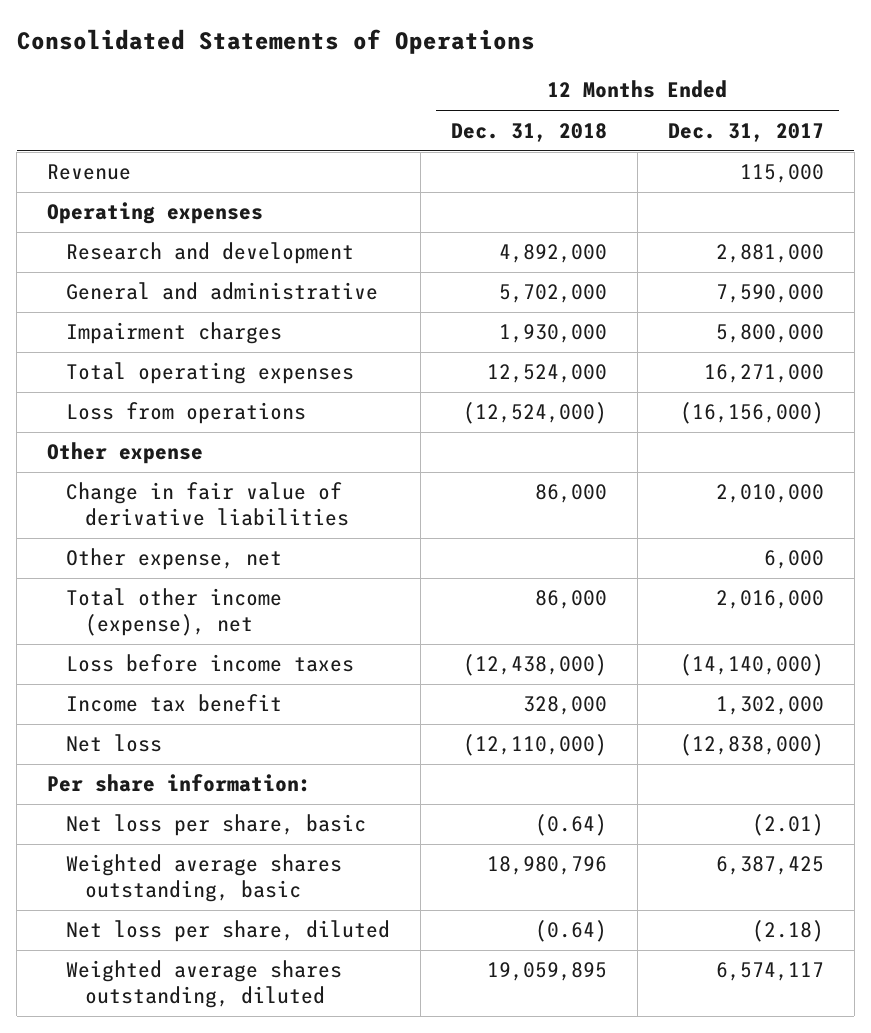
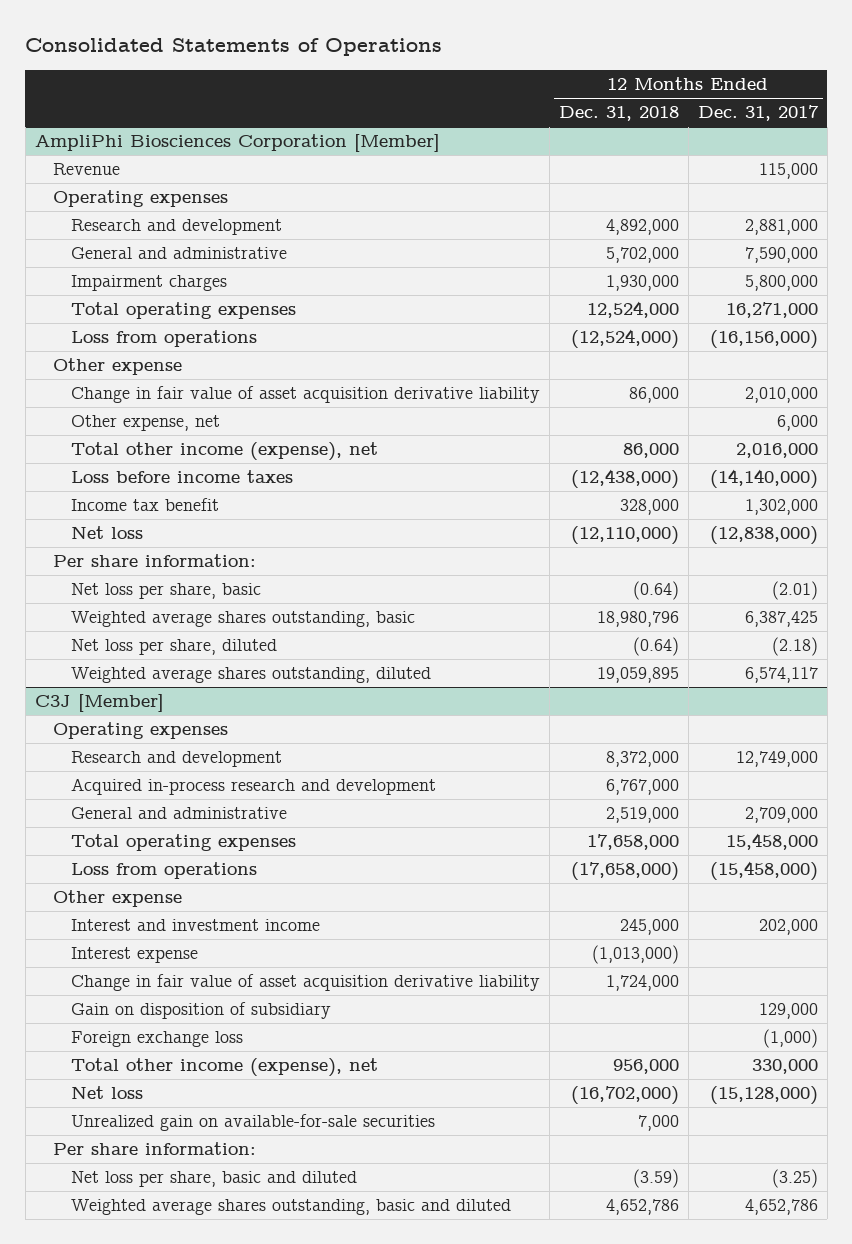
none -> [34,134,440,153] AmpliPhi Biosciences Corporation [Member]
[66,482,349,527] Change in fair value of derivative liabilities -> [71,386,541,404] Change in fair value of asset acquisition derivative liability
none -> [34,694,164,713] C3J [Member]
none -> [52,722,228,740] Operating expenses
none -> [71,751,283,768] Research and development
none -> [71,778,437,796] Acquired in-process research and development
none -> [71,807,288,820] General and administrative
none -> [71,834,297,852] Total operating expenses
none -> [71,862,258,880] Loss from operations
none -> [52,890,182,908] Other expense
none -> [71,919,321,932] Interest and investment income
none -> [71,947,199,964] Interest expense
none -> [71,974,541,992] Change in fair value of asset acquisition derivative liability
none -> [71,1002,332,1020] Gain on disposition of subsidiary
none -> [71,1031,244,1048] Foreign exchange loss
none -> [71,1058,379,1078] Total other income (expense), net
none -> [71,1086,144,1100] Net loss
none -> [71,1114,436,1132] Unrealized gain on available-for-sale securities
none -> [52,1142,256,1156] Per share information:
none -> [71,1171,358,1188] Net loss per share, basic and diluted
none -> [71,1199,512,1216] Weighted average shares outstanding, basic and diluted

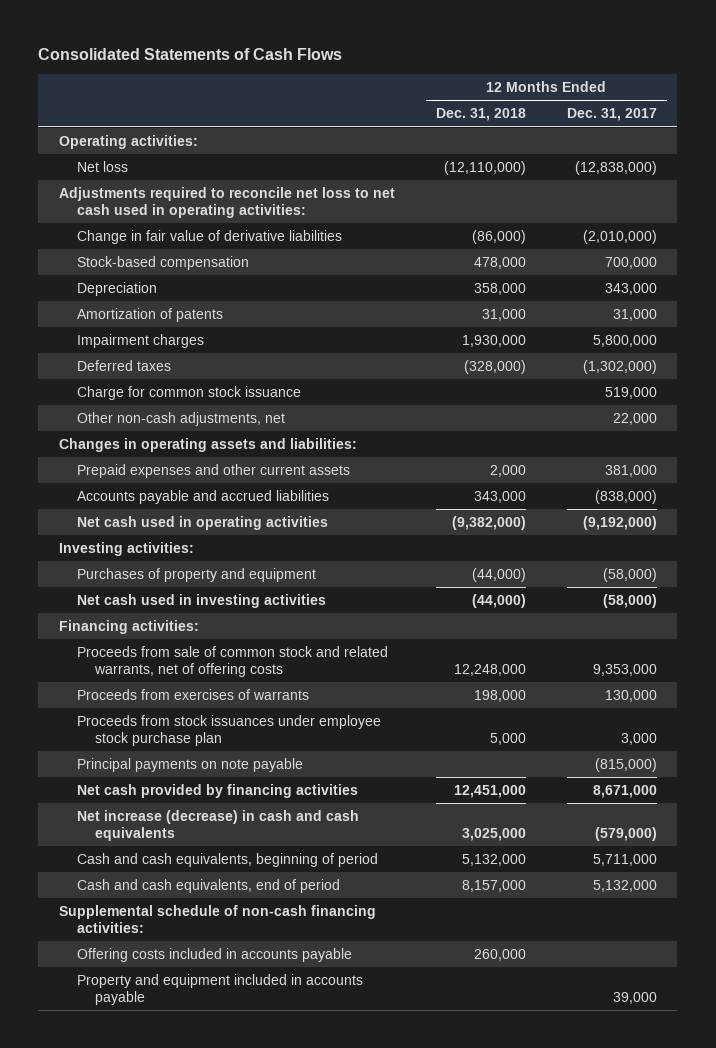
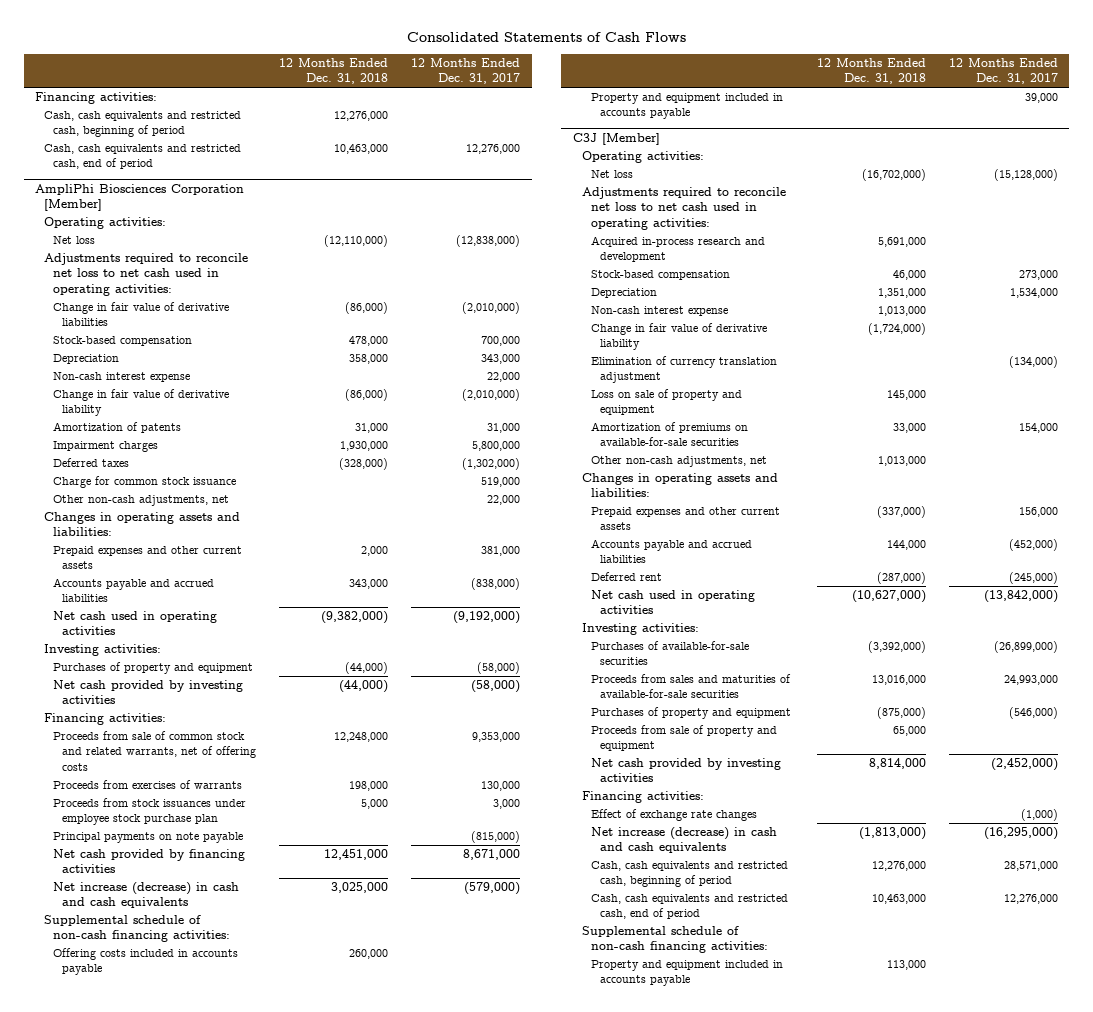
none -> [35,92,158,105] Financing activities:
none -> [44,111,242,138] Cash, cash equivalents and restricted cash, beginning of period
none -> [44,144,242,170] Cash, cash equivalents and restricted cash, end of period
none -> [35,183,245,211] AmpliPhi Biosciences Corporation [Member]
none -> [53,372,191,383] Non-cash interest expense
none -> [53,389,230,417] Change in fair value of derivative liability
[76,593,326,608] Net cash used in investing activities -> [53,680,244,705] Net cash provided by investing activities
[76,852,378,867] Cash and cash equivalents, beginning of period -> none
[76,878,340,893] Cash and cash equivalents, end of period -> none
none -> [572,132,660,145] C3J [Member]
none -> [581,151,704,164] Operating activities:
none -> [590,170,633,179] Net loss
none -> [581,187,786,230] Adjustments required to reconcile net loss to net cash used in operating activities:
none -> [590,236,765,263] Acquired in-process research and development
none -> [590,270,730,281] Stock-based compensation
none -> [590,288,657,299] Depreciation
none -> [590,306,728,317] Non-cash interest expense
none -> [590,323,767,351] Change in fair value of derivative liability
none -> [590,356,777,384] Elimination of currency translation adjustment
none -> [590,389,742,416] Loss on sale of property and equipment
none -> [590,422,748,447] Amortization of premiums on available-for-sale securities
none -> [590,456,767,468] Other non-cash adjustments, net
none -> [581,473,778,498] Changes in operating assets and liabilities:
none -> [590,507,780,531] Prepaid expenses and other current assets
none -> [590,539,752,564] Accounts payable and accrued liabilities
none -> [590,572,662,582] Deferred rent
none -> [590,590,755,615] Net cash used in operating activities
none -> [581,623,699,636] Investing activities:
none -> [590,641,749,666] Purchases of available-for-sale securities
none -> [590,674,791,699] Proceeds from sales and maturities of available-for-sale securities
none -> [590,707,791,720] Purchases of property and equipment
none -> [590,725,777,752] Proceeds from sale of property and equipment
none -> [590,758,781,783] Net cash provided by investing activities
none -> [581,791,704,804] Financing activities:
none -> [590,809,757,822] Effect of exchange rate changes
none -> [590,827,777,854] Net increase (decrease) in cash and cash equivalents
none -> [590,861,788,888] Cash, cash equivalents and restricted cash, beginning of period
none -> [590,894,788,920] Cash, cash equivalents and restricted cash, end of period
none -> [581,926,768,954] Supplemental schedule of non-cash financing activities:
none -> [590,960,783,987] Property and equipment included in accounts payable

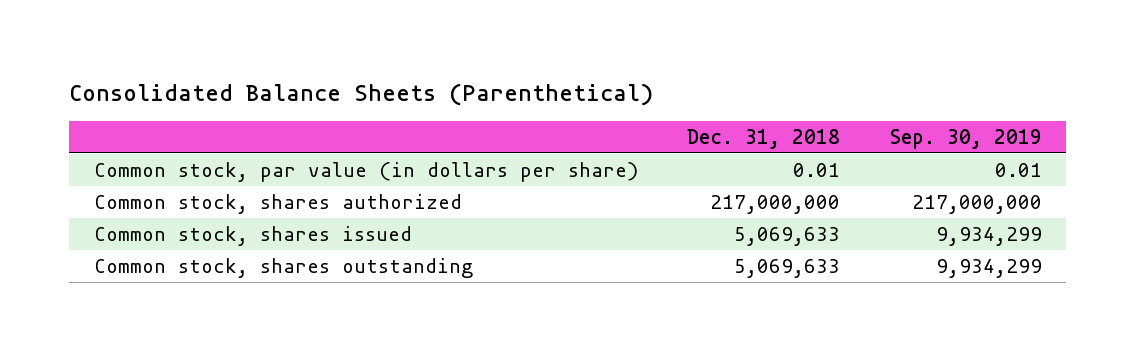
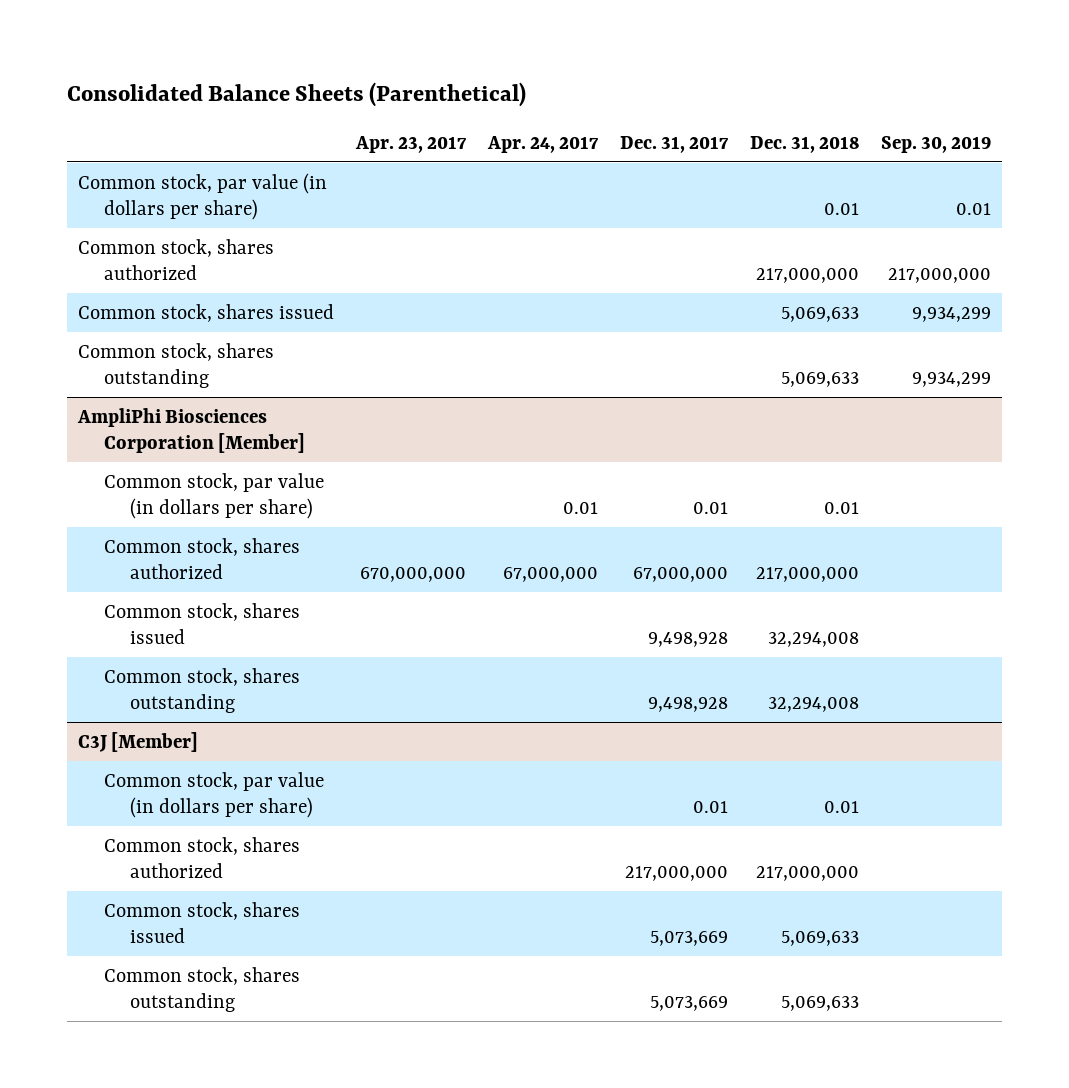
none -> [355,135,468,153] Apr. 23, 2017
none -> [487,135,600,153] Apr. 24, 2017
none -> [620,135,730,153] Dec. 31, 2017
none -> [77,407,306,453] AmpliPhi Biosciences Corporation [Member]
none -> [104,472,325,519] Common stock, par value (in dollars per share)
none -> [104,537,301,579] Common stock, shares authorized
none -> [104,602,301,644] Common stock, shares issued
none -> [104,667,301,713] Common stock, shares outstanding
none -> [78,731,199,752] C3J [Member]
none -> [104,771,325,818] Common stock, par value (in dollars per share)
none -> [104,836,301,878] Common stock, shares authorized
none -> [104,901,301,943] Common stock, shares issued
none -> [104,966,301,1012] Common stock, shares outstanding

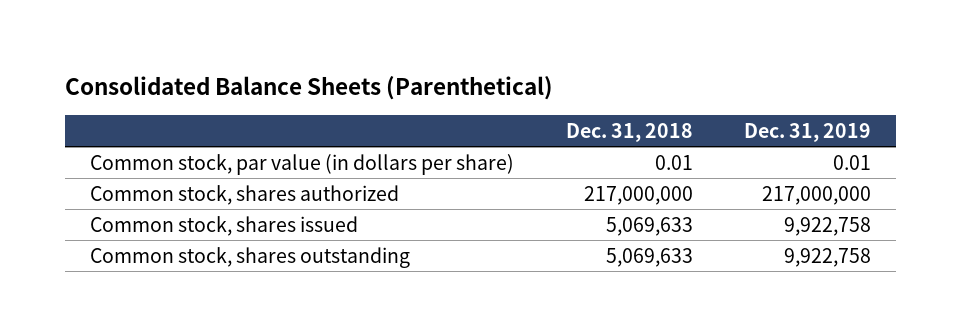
[355,135,468,153] Apr. 23, 2017 -> none
[487,135,600,153] Apr. 24, 2017 -> none
[620,135,730,153] Dec. 31, 2017 -> none
[881,135,992,153] Sep. 30, 2019 -> none
none -> [743,122,871,142] Dec. 31, 2019
[77,407,306,453] AmpliPhi Biosciences Corporation [Member] -> none
[104,472,325,519] Common stock, par value (in dollars per share) -> none
[104,537,301,579] Common stock, shares authorized -> none
[104,602,301,644] Common stock, shares issued -> none
[104,667,301,713] Common stock, shares outstanding -> none
[78,731,199,752] C3J [Member] -> none
[104,771,325,818] Common stock, par value (in dollars per share) -> none
[104,836,301,878] Common stock, shares authorized -> none
[104,901,301,943] Common stock, shares issued -> none
[104,966,301,1012] Common stock, shares outstanding -> none

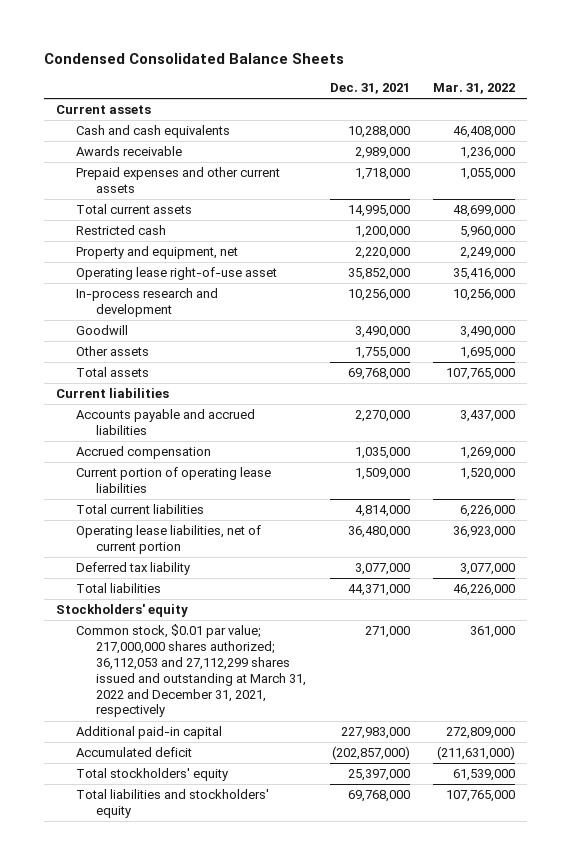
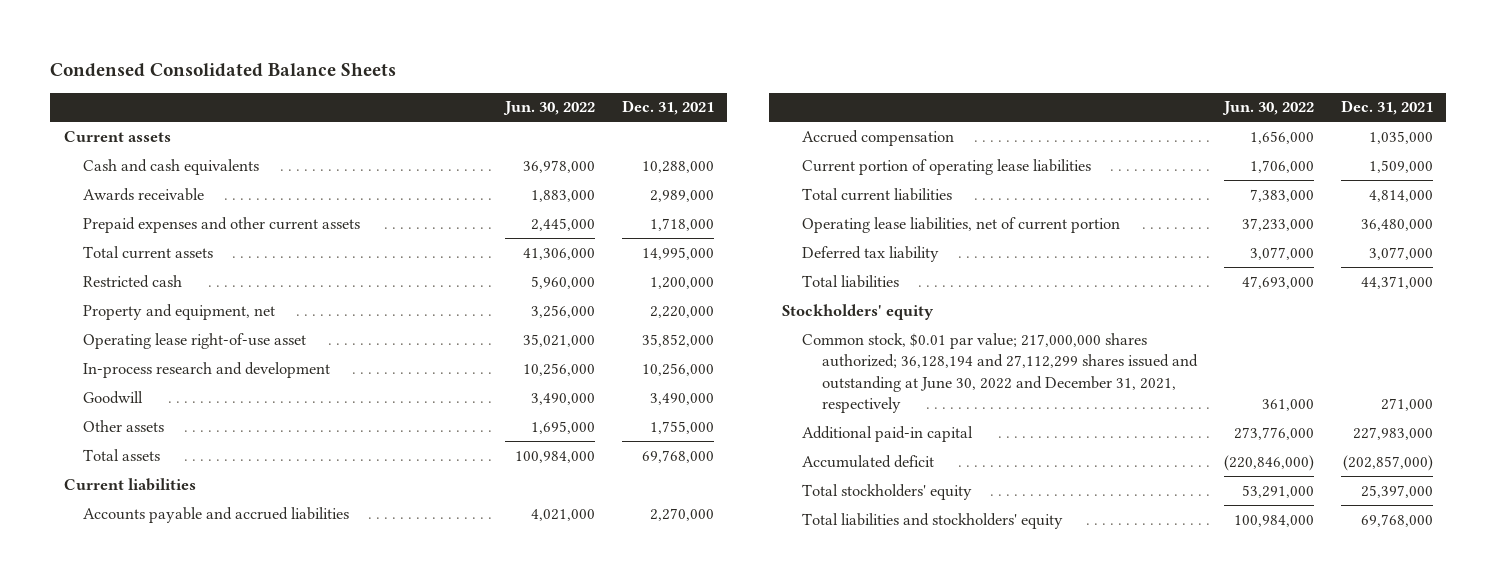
[433,83,516,95] Mar. 31, 2022 -> none
none -> [503,101,596,116] Jun. 30, 2022
[76,624,307,718] Common stock, $0.01 par value; 217,000,000 shares authorized; 36,112,053 and 27,112,299 shares issued and outstanding at March 31, 2022 and December 31, 2021, respectively -> [802,332,1198,413] Common stock, $0.01 par value; 217,000,000 shares authorized; 36,128,194 and 27,112,299 shares issued and outstanding at June 30, 2022 and December 31, 2021, respectively

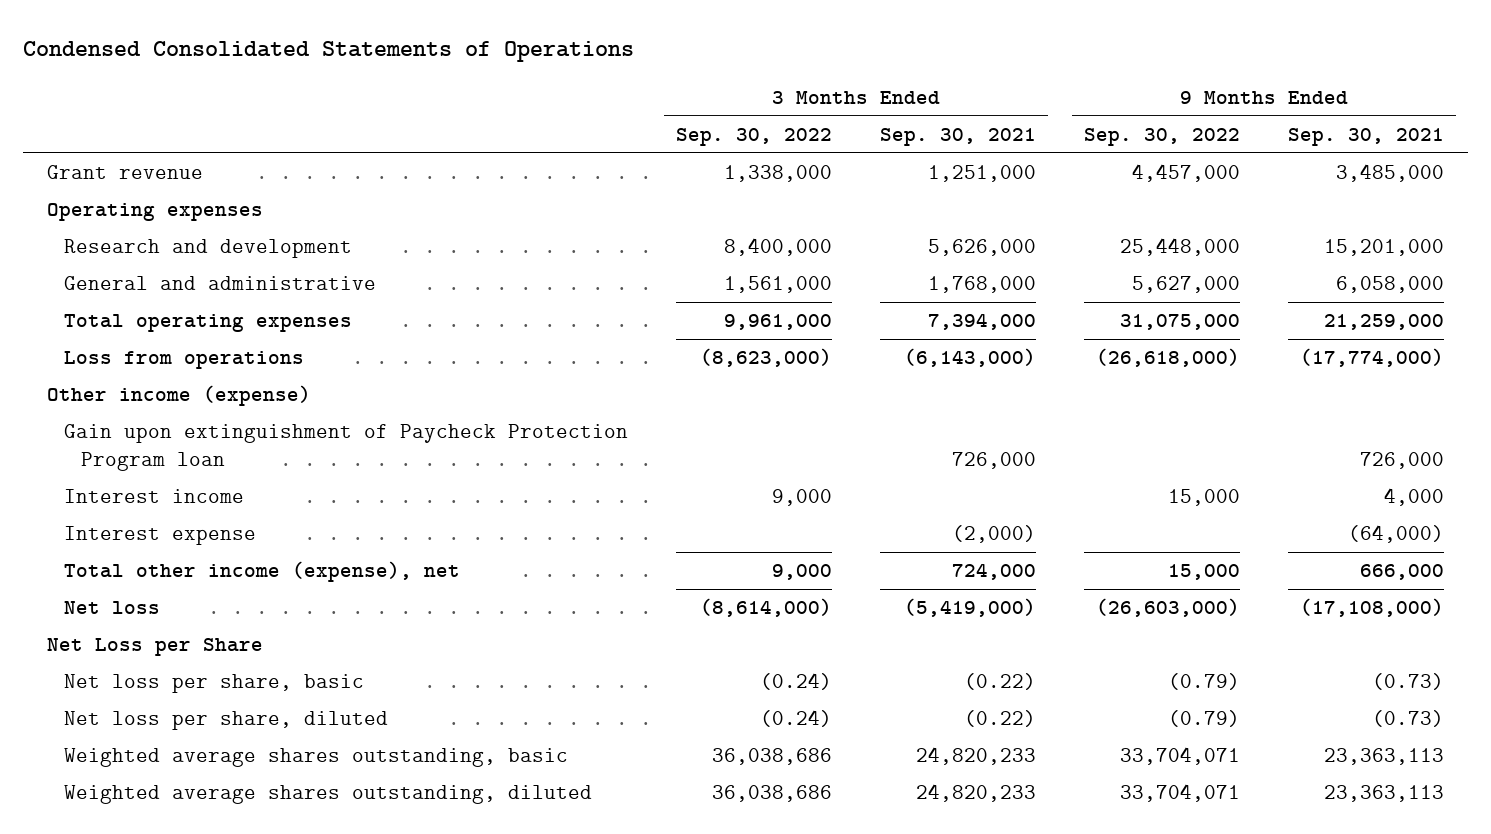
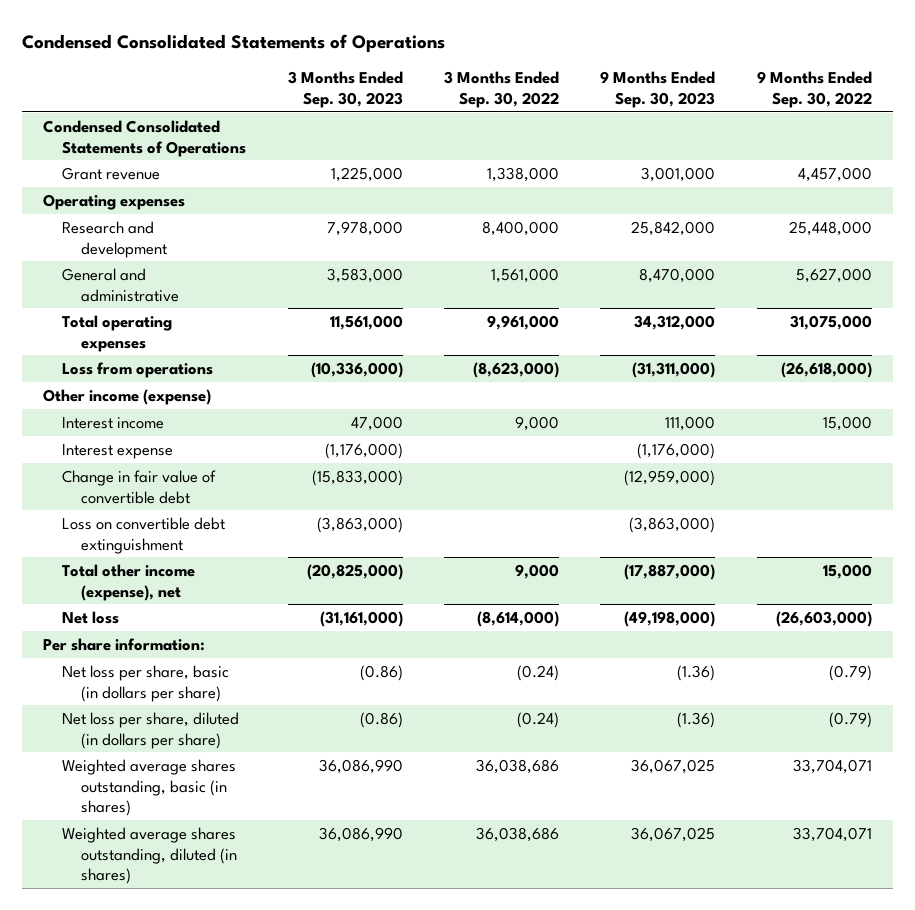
[880,127,1037,146] Sep. 30, 2021 -> none
[1288,127,1445,146] Sep. 30, 2021 -> none
none -> [287,70,403,108] 3 Months Ended Sep. 30, 2023
none -> [600,70,716,108] 9 Months Ended Sep. 30, 2023
none -> [43,119,247,157] Condensed Consolidated Statements of Operations
[64,424,629,472] Gain upon extinguishment of Paycheck Protection Program loan -> none
none -> [62,469,217,504] Change in fair value of convertible debt
none -> [62,516,226,554] Loss on convertible debt extinguishment
[46,638,263,657] Net Loss per Share -> [43,637,206,651] Per share information:
[64,674,365,694] Net loss per share, basic -> [62,664,230,702] Net loss per share, basic (in dollars per share)
[64,711,389,731] Net loss per share, diluted -> [62,711,240,749] Net loss per share, diluted (in dollars per share)
[64,748,569,768] Weighted average shares outstanding, basic -> [62,758,237,817] Weighted average shares outstanding, basic (in shares)
[64,785,593,805] Weighted average shares outstanding, diluted -> [62,826,238,885] Weighted average shares outstanding, diluted (in shares)

